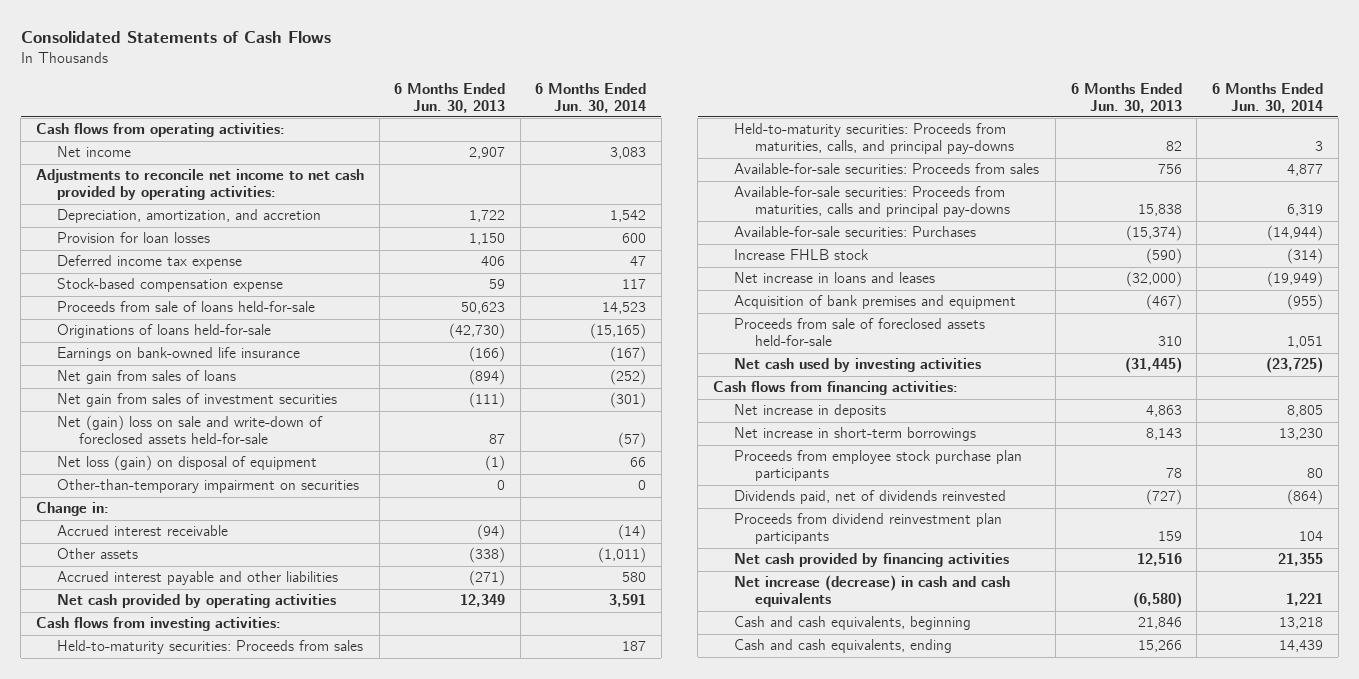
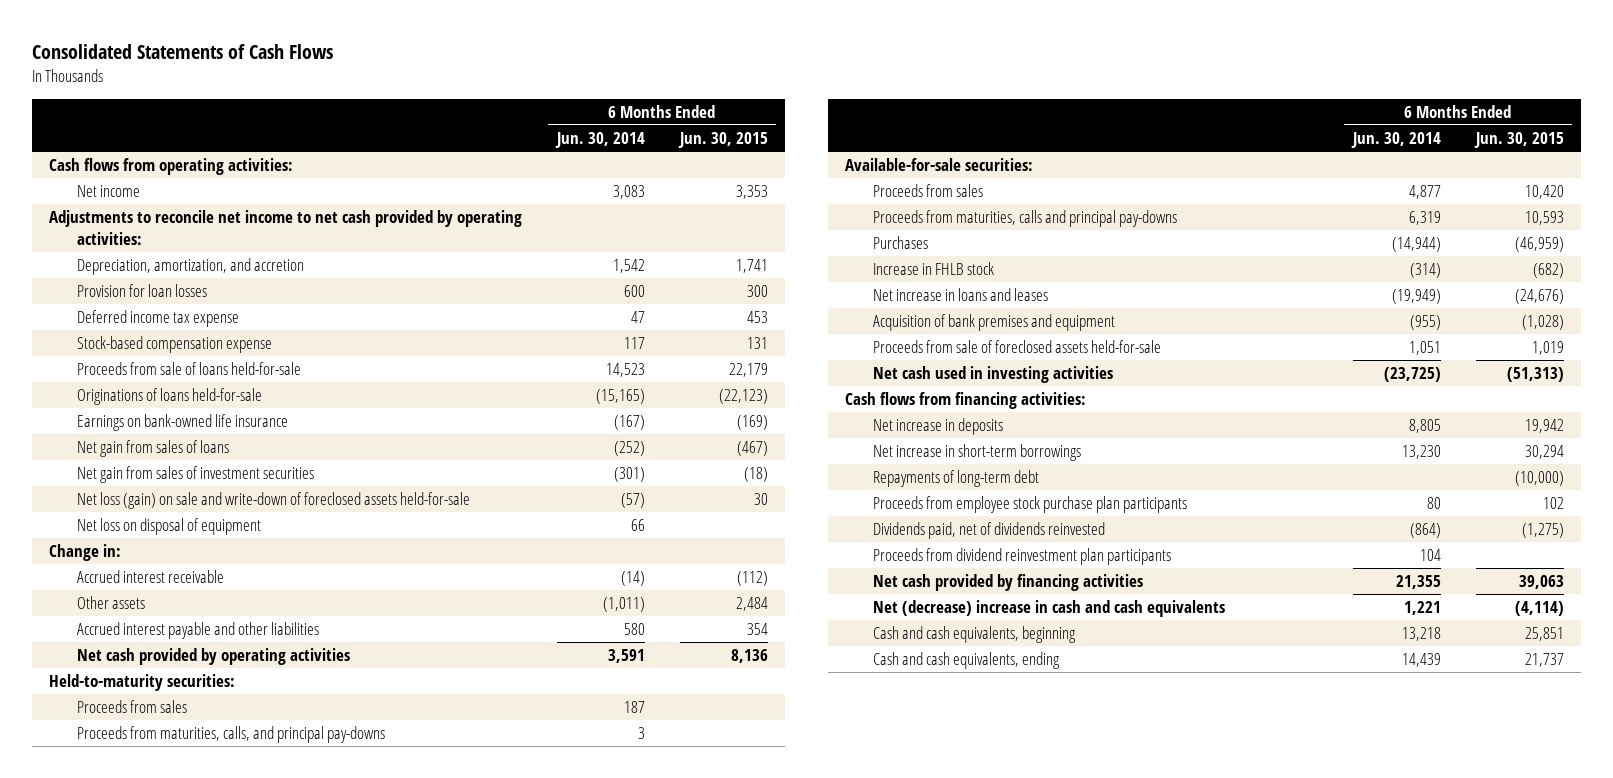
[394,82,506,113] 6 Months Ended Jun. 30, 2013 -> none
none -> [677,132,768,149] Jun. 30, 2015
[57,479,360,494] Other-than-temporary impairment on securities -> none
[57,415,324,445] Net (gain) loss on sale and write-down of foreclosed assets held-for-sale -> [76,492,470,510] Net loss (gain) on sale and write-down of foreclosed assets held-for-sale
[57,455,318,472] Net loss (gain) on disposal of equipment -> [76,518,261,536] Net loss on disposal of equipment
[35,617,281,632] Cash flows from investing activities: -> none
none -> [49,674,236,692] Held-to-maturity securities:
[57,640,364,655] Held-to-maturity securities: Proceeds from sales -> [76,700,187,714] Proceeds from sales
[734,123,1015,155] Held-to-maturity securities: Proceeds from maturities, calls, and principal pay-downs -> [76,726,385,744] Proceeds from maturities, calls, and principal pay-downs
none -> [845,158,1034,172] Available-for-sale securities:
[734,163,1040,175] Available-for-sale securities: Proceeds from sales -> [872,184,983,198] Proceeds from sales
[734,186,1011,218] Available-for-sale securities: Proceeds from maturities, calls and principal pay-downs -> [872,210,1177,228] Proceeds from maturities, calls and principal pay-downs
[734,226,977,238] Available-for-sale securities: Purchases -> [872,236,928,250] Purchases
[734,249,870,261] Increase FHLB stock -> [872,262,994,276] Increase in FHLB stock
[734,358,982,373] Net cash used by investing activities -> [872,366,1113,384] Net cash used in investing activities
none -> [872,470,1039,488] Repayments of long-term debt
[734,575,1011,608] Net increase (decrease) in cash and cash equivalents -> [872,600,1225,618] Net (decrease) increase in cash and cash equivalents

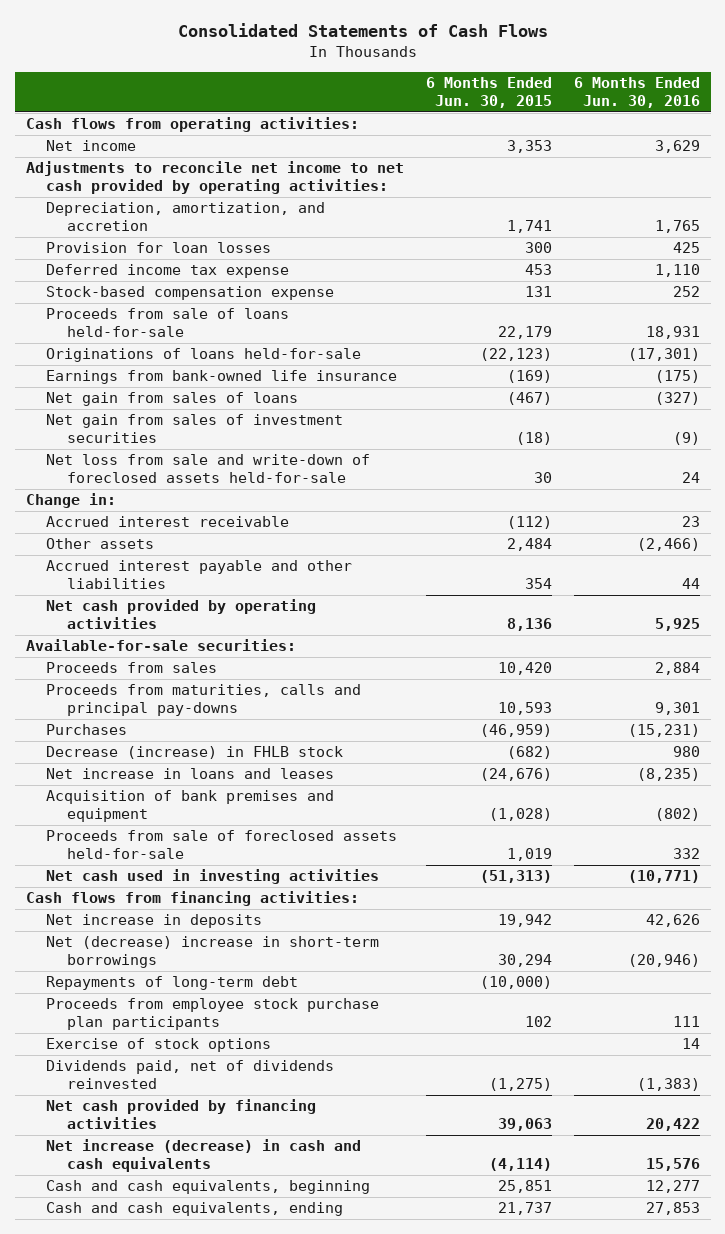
[554,132,645,149] Jun. 30, 2014 -> none
none -> [573,77,700,109] 6 Months Ended Jun. 30, 2016
[76,414,288,432] Earnings on bank-owned life insurance -> [46,370,398,385] Earnings from bank-owned life insurance
[76,518,261,536] Net loss on disposal of equipment -> none
[76,492,470,510] Net loss (gain) on sale and write-down of foreclosed assets held-for-sale -> [46,454,371,484] Net loss from sale and write-down of foreclosed assets held-for-sale
[49,674,236,692] Held-to-maturity securities: -> none
[76,700,187,714] Proceeds from sales -> none
[76,726,385,744] Proceeds from maturities, calls, and principal pay-downs -> none
[872,262,994,276] Increase in FHLB stock -> [46,746,344,760] Decrease (increase) in FHLB stock
[872,444,1081,462] Net increase in short-term borrowings -> [46,936,380,969] Net (decrease) increase in short-term borrowings
none -> [46,1038,272,1053] Exercise of stock options
[872,548,1171,566] Proceeds from dividend reinvestment plan participants -> none
[872,600,1225,618] Net (decrease) increase in cash and cash equivalents -> [46,1139,362,1173] Net increase (decrease) in cash and cash equivalents

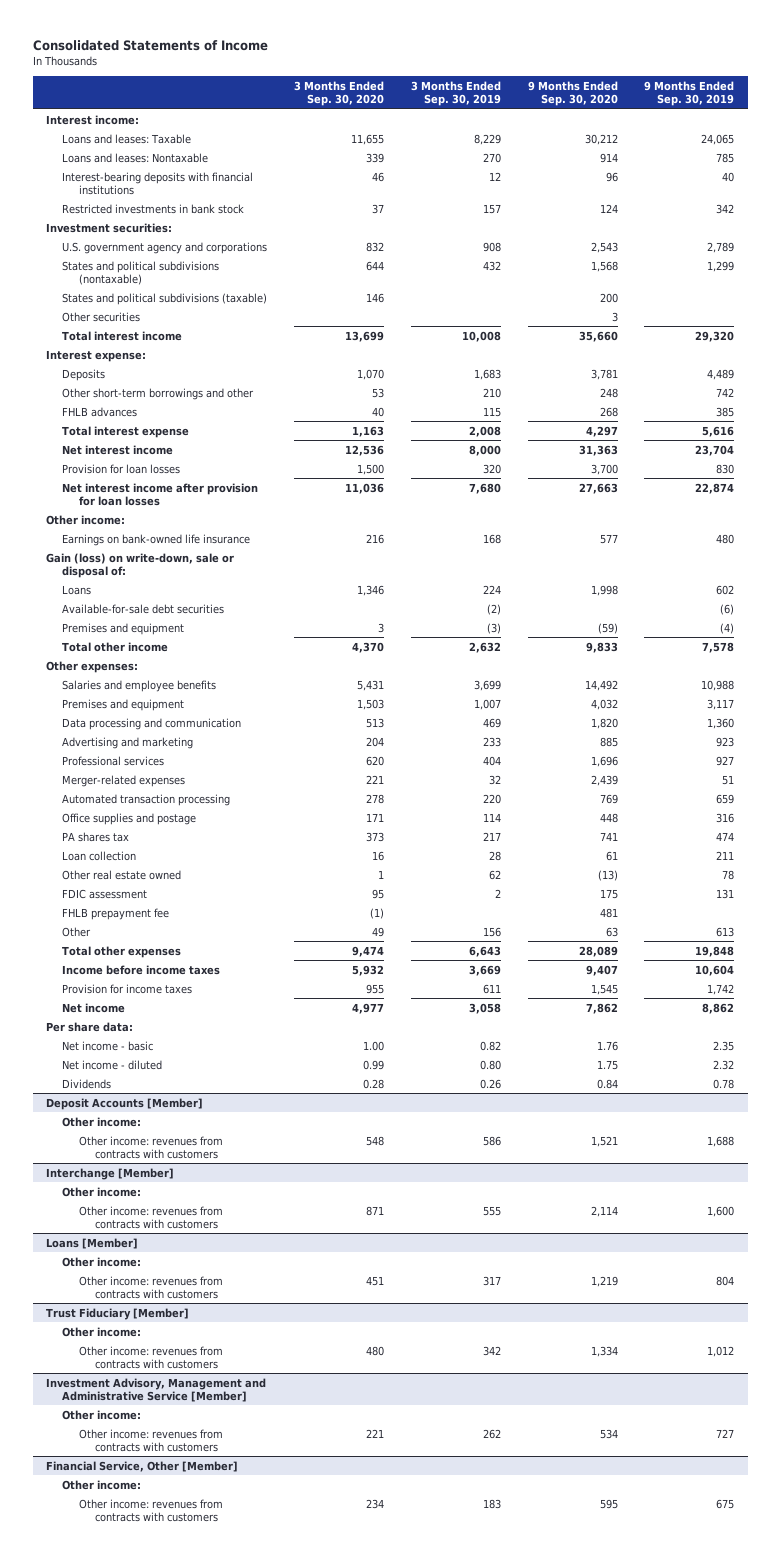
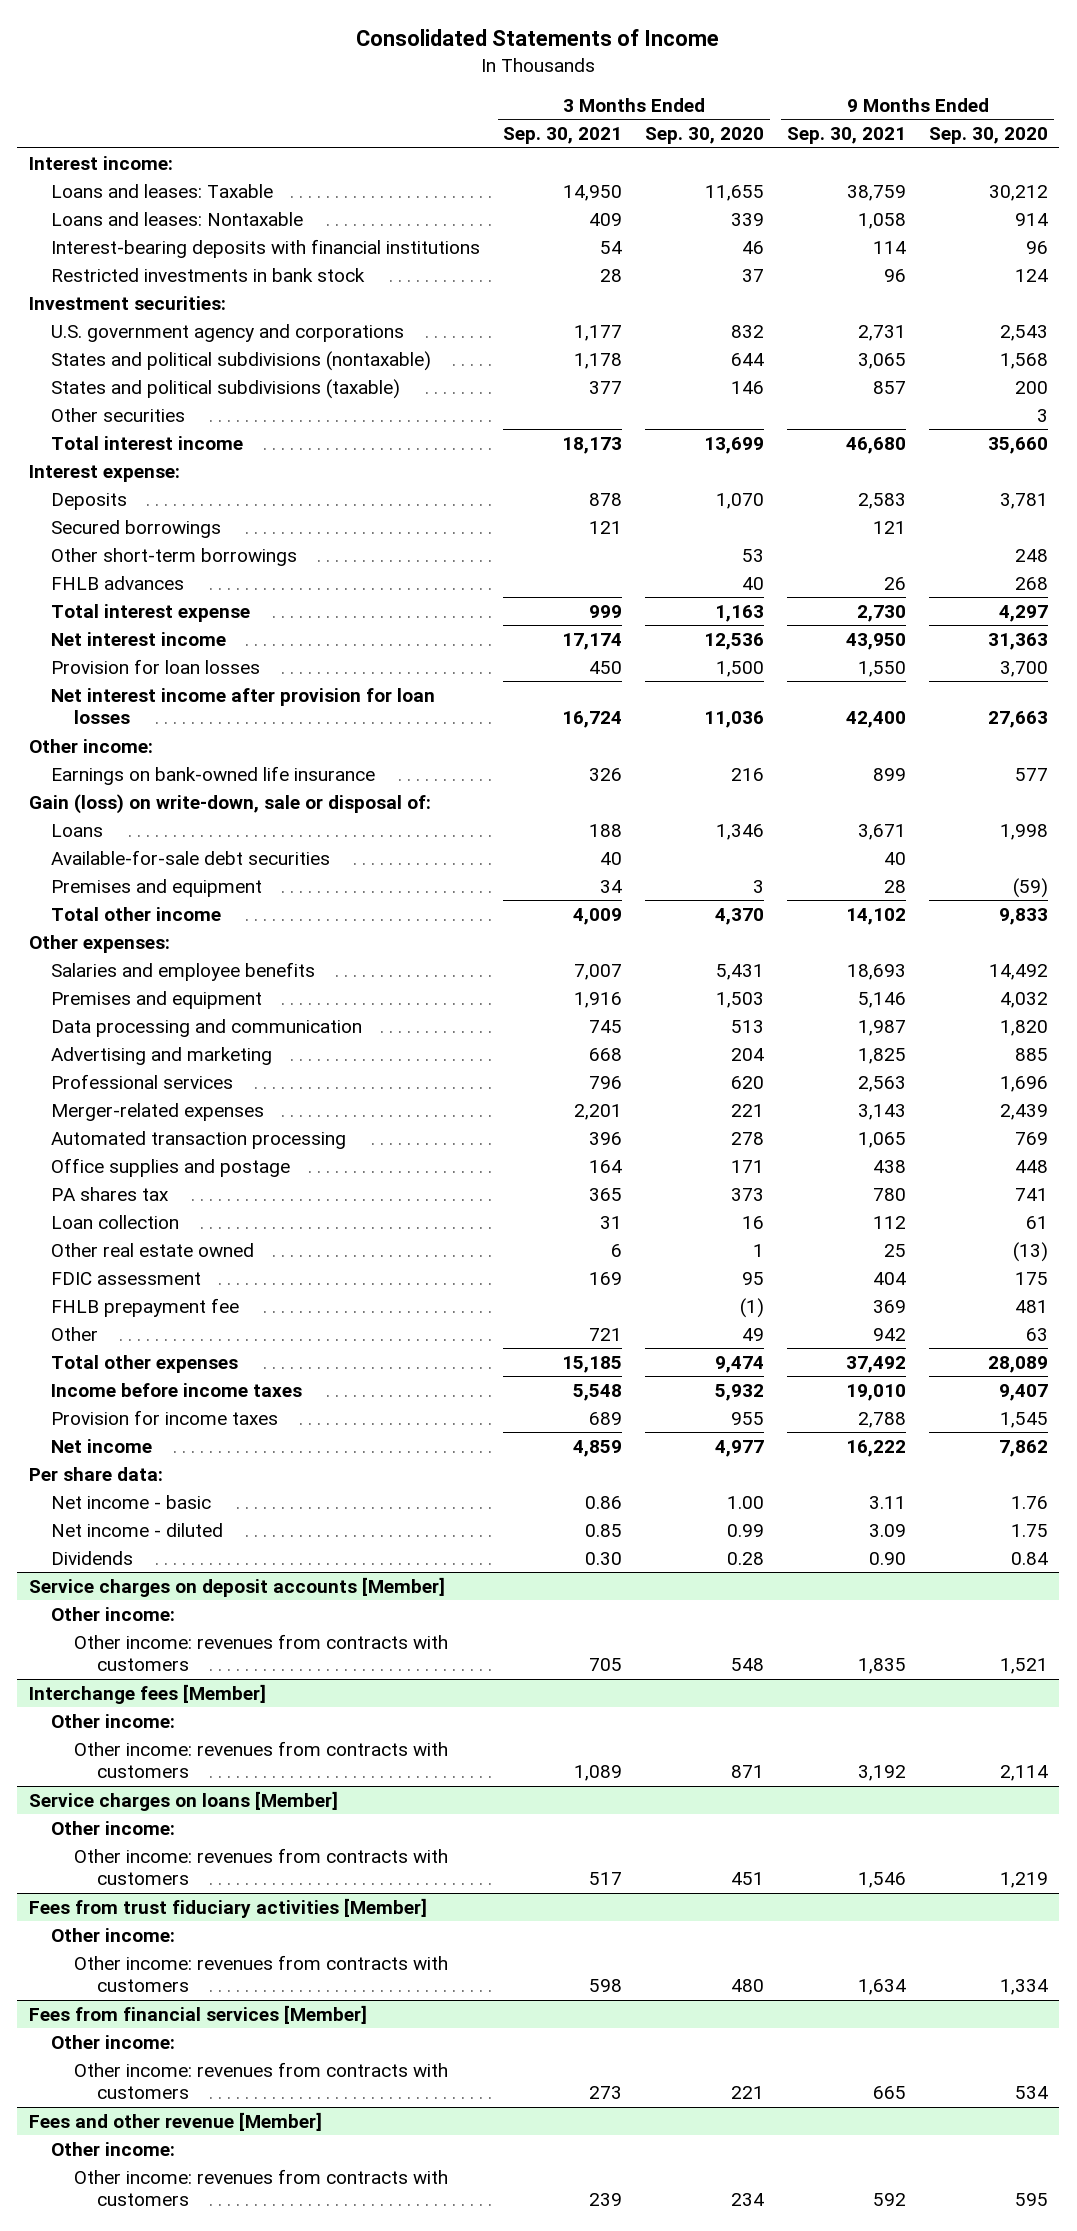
[410,81,501,107] 3 Months Ended Sep. 30, 2019 -> none
[644,81,735,107] 9 Months Ended Sep. 30, 2019 -> none
none -> [503,126,623,144] Sep. 30, 2021
none -> [787,126,907,144] Sep. 30, 2021
none -> [51,519,222,538] Secured borrowings
[62,387,255,400] Other short-term borrowings and other -> [51,547,298,566] Other short-term borrowings
[46,1097,204,1110] Deposit Accounts [Member] -> [28,1576,445,1597] Service charges on deposit accounts [Member]
[46,1167,175,1180] Interchange [Member] -> [28,1683,266,1704] Interchange fees [Member]
[46,1237,139,1249] Loans [Member] -> [28,1790,338,1811] Service charges on loans [Member]
[46,1307,190,1320] Trust Fiduciary [Member] -> [28,1897,427,1918] Fees from trust fiduciary activities [Member]
[46,1377,267,1402] Investment Advisory, Management and Administrative Service [Member] -> [28,2004,367,2024] Fees from financial services [Member]
[46,1460,239,1472] Financial Service, Other [Member] -> [28,2111,322,2131] Fees and other revenue [Member]

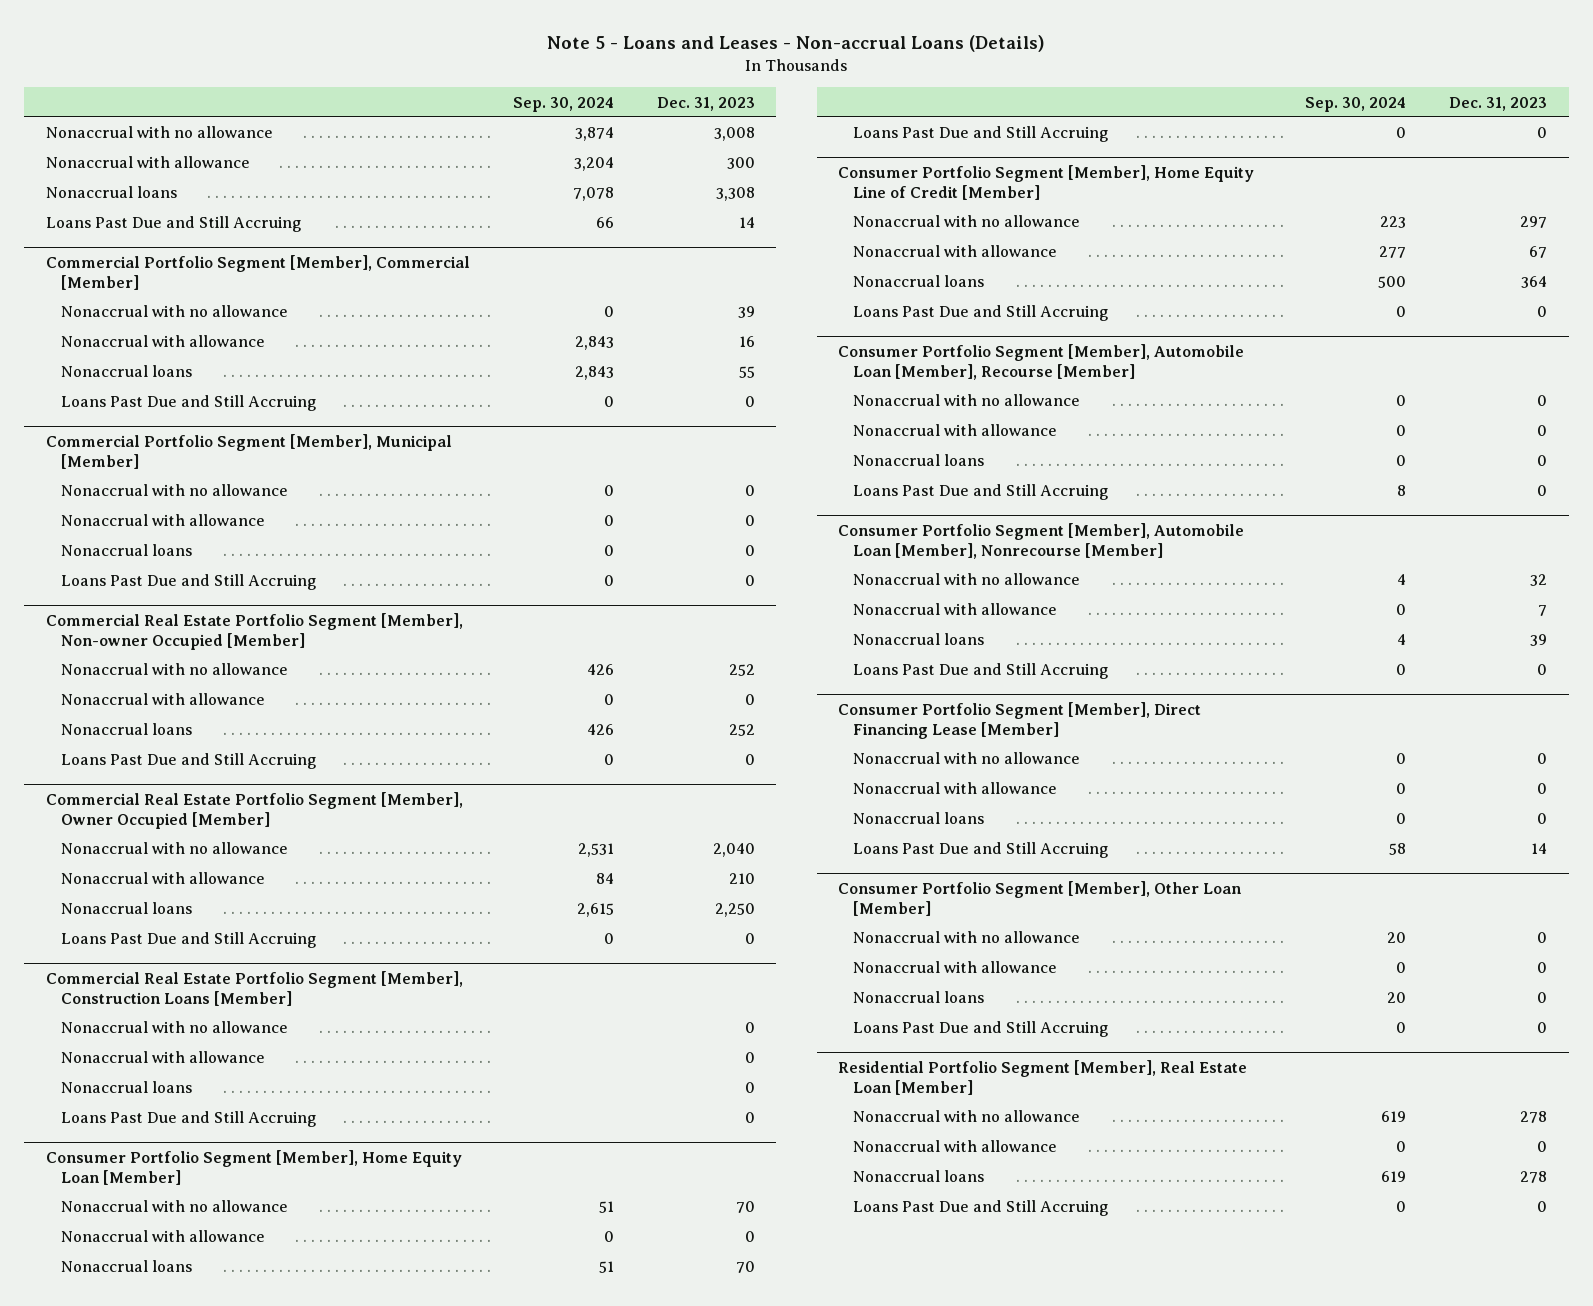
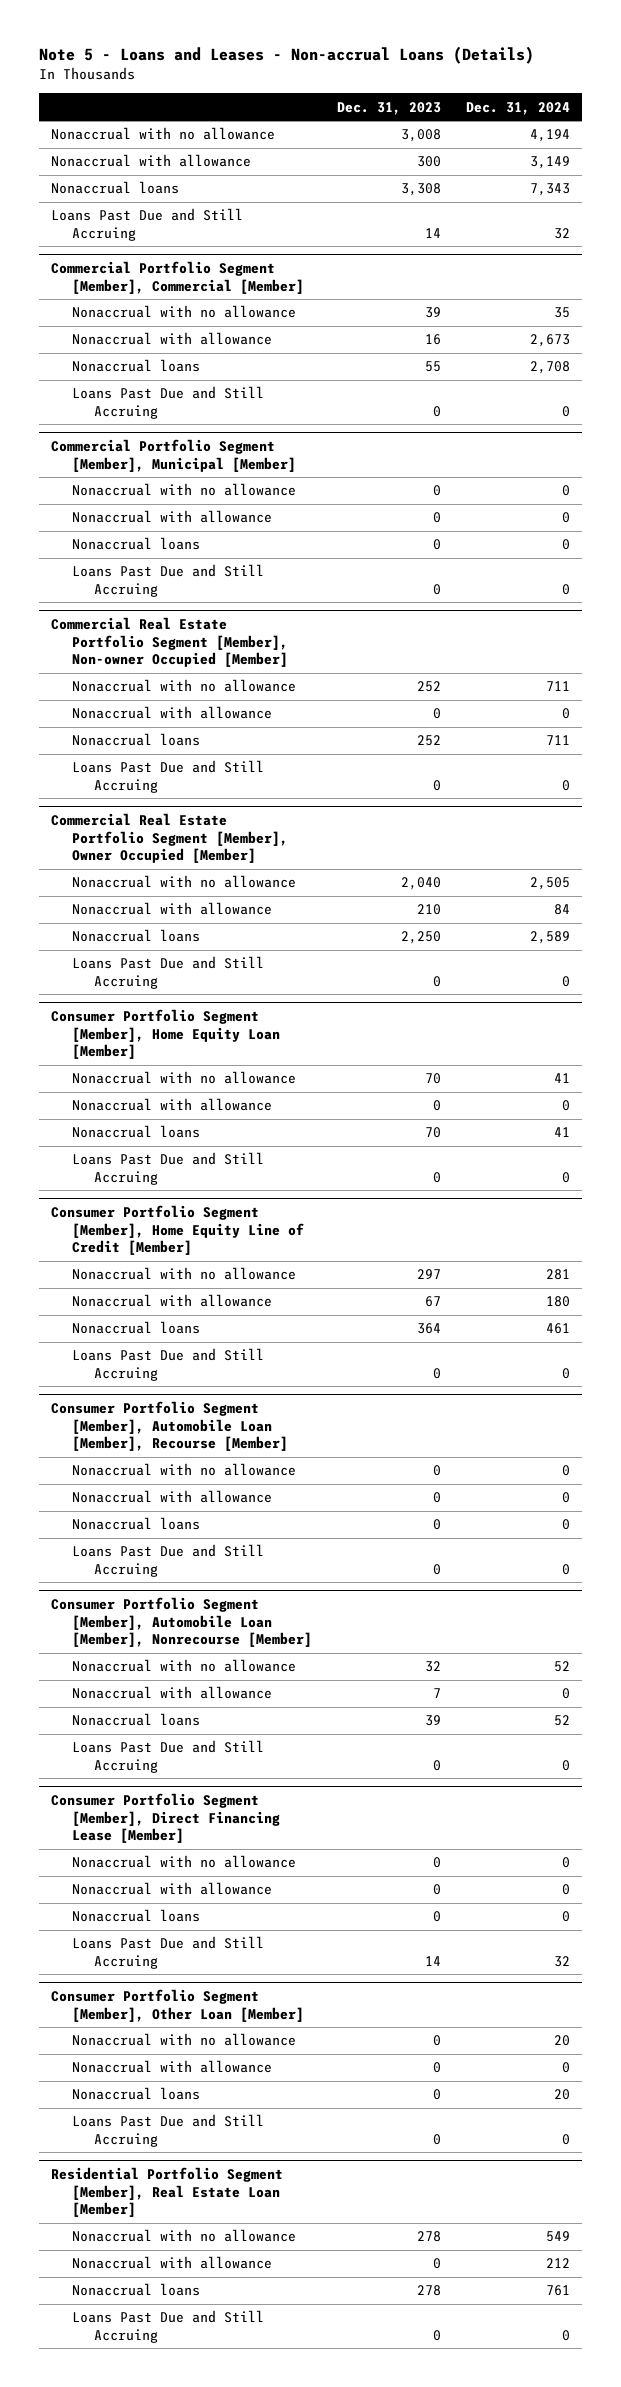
[512,96,614,112] Sep. 30, 2024 -> none
none -> [465,101,570,115] Dec. 31, 2024
[45,971,463,1006] Commercial Real Estate Portfolio Segment [Member], Construction Loans [Member] -> none
[60,1021,288,1034] Nonaccrual with no allowance -> none
[60,1051,265,1064] Nonaccrual with allowance -> none
[60,1081,192,1094] Nonaccrual loans -> none
[60,1111,317,1128] Loans Past Due and Still Accruing -> none

